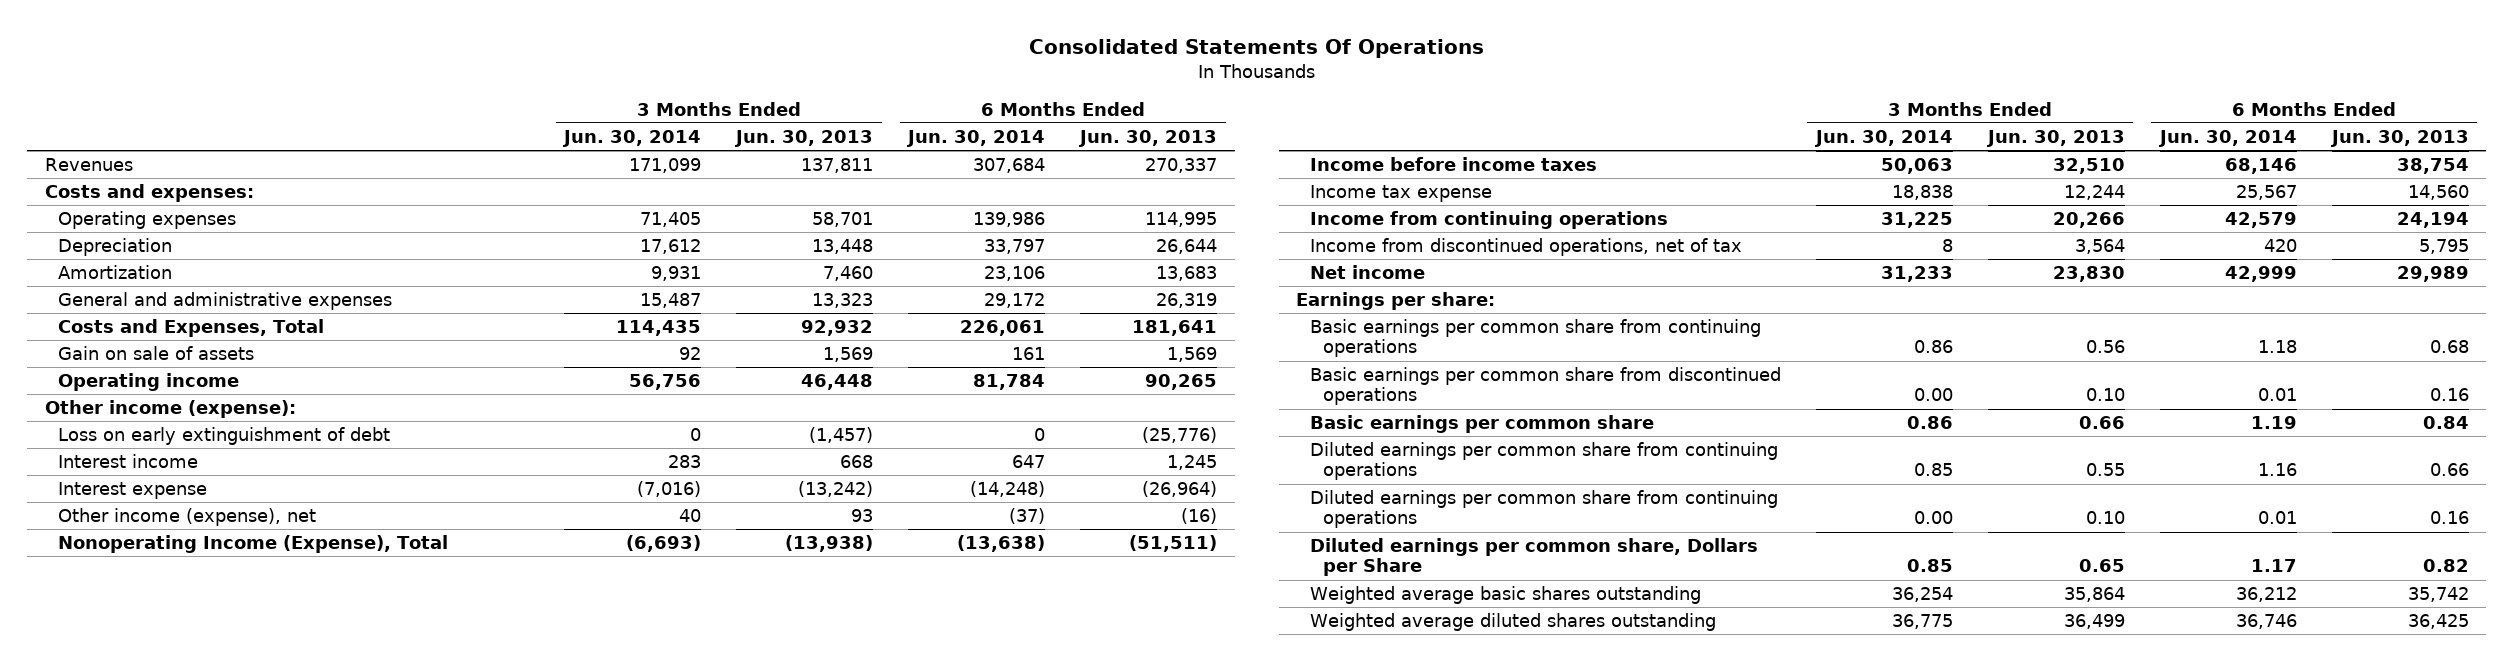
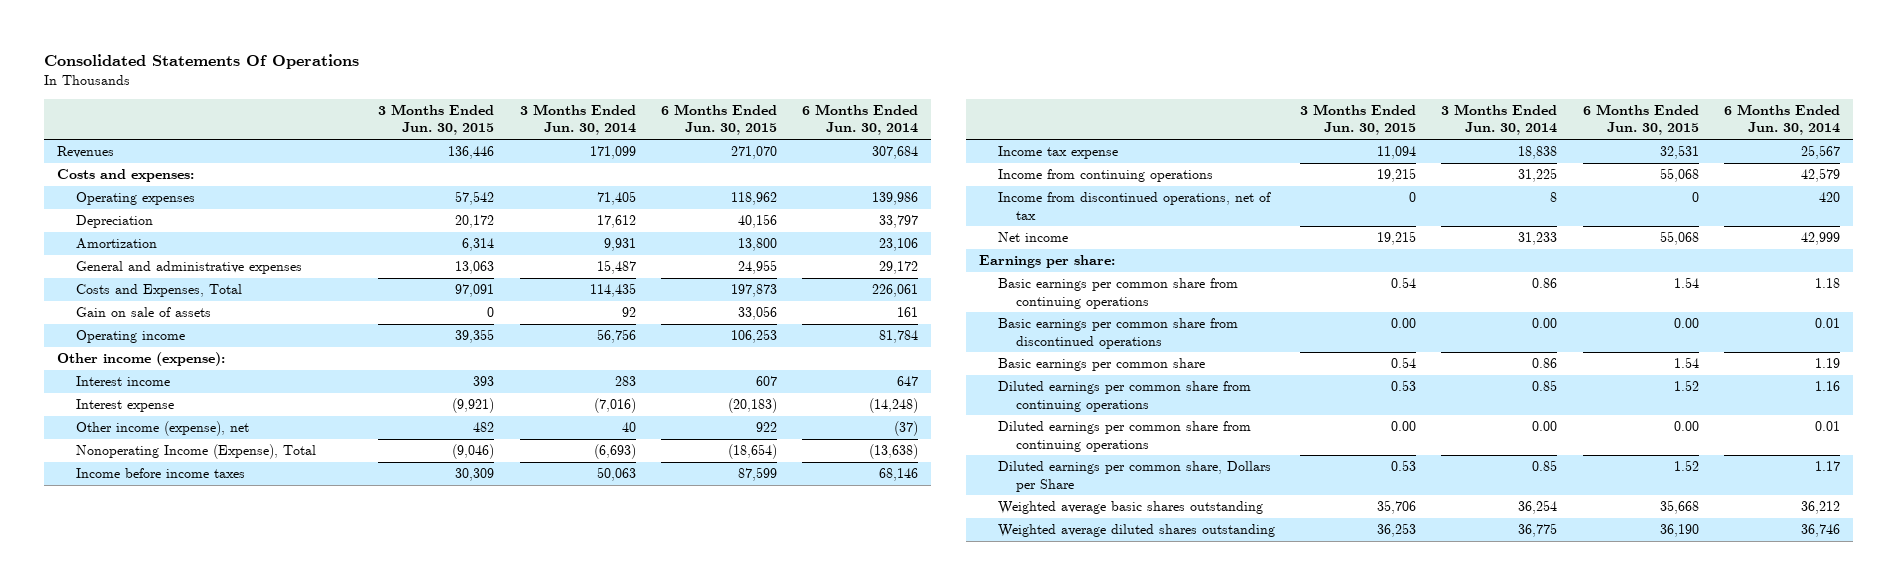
[734,129,874,147] Jun. 30, 2013 -> none
[1078,129,1218,147] Jun. 30, 2013 -> none
none -> [378,103,495,136] 3 Months Ended Jun. 30, 2015
none -> [661,103,778,136] 6 Months Ended Jun. 30, 2015
[58,427,391,446] Loss on early extinguishment of debt -> none

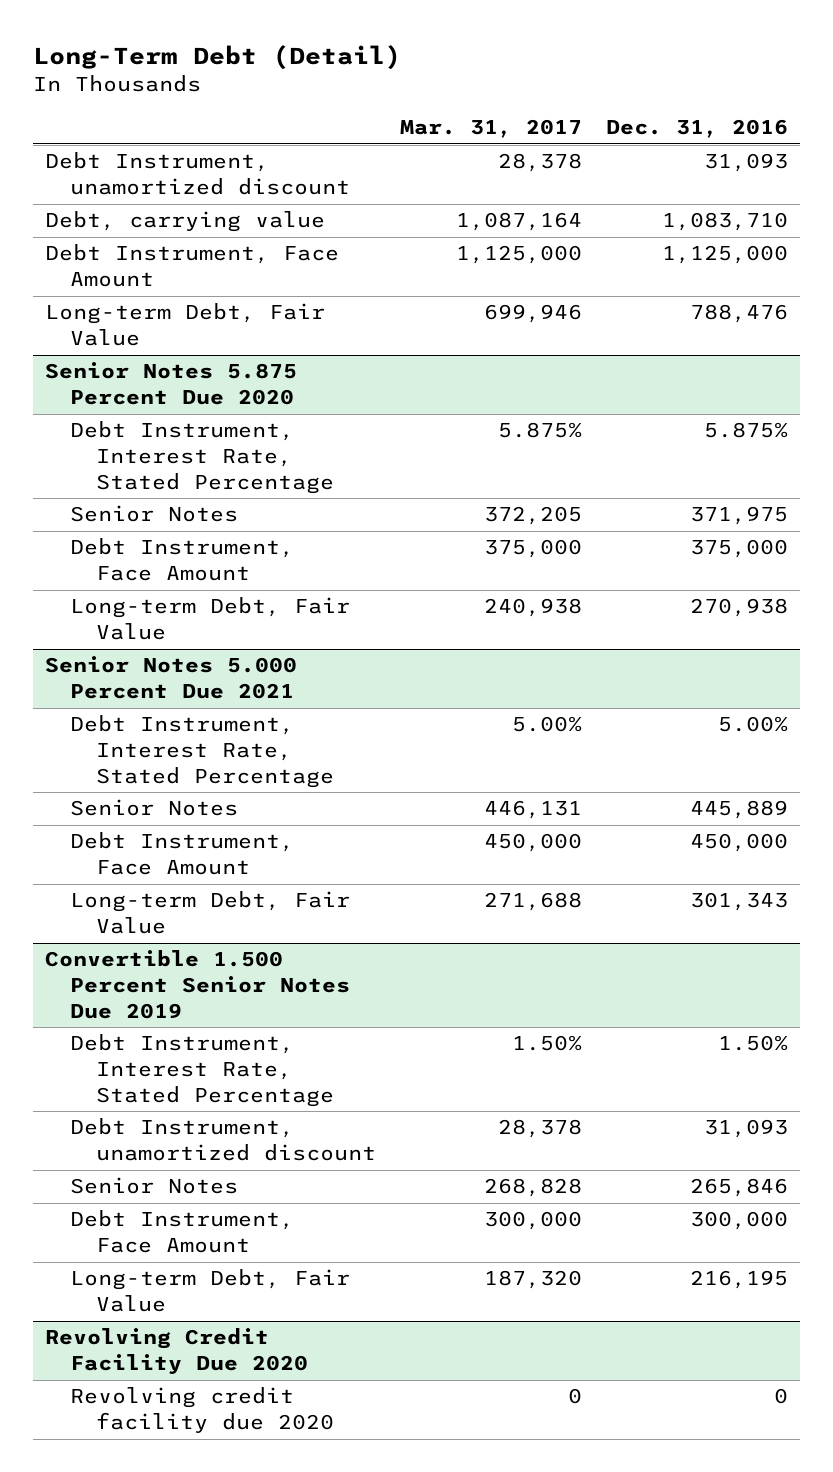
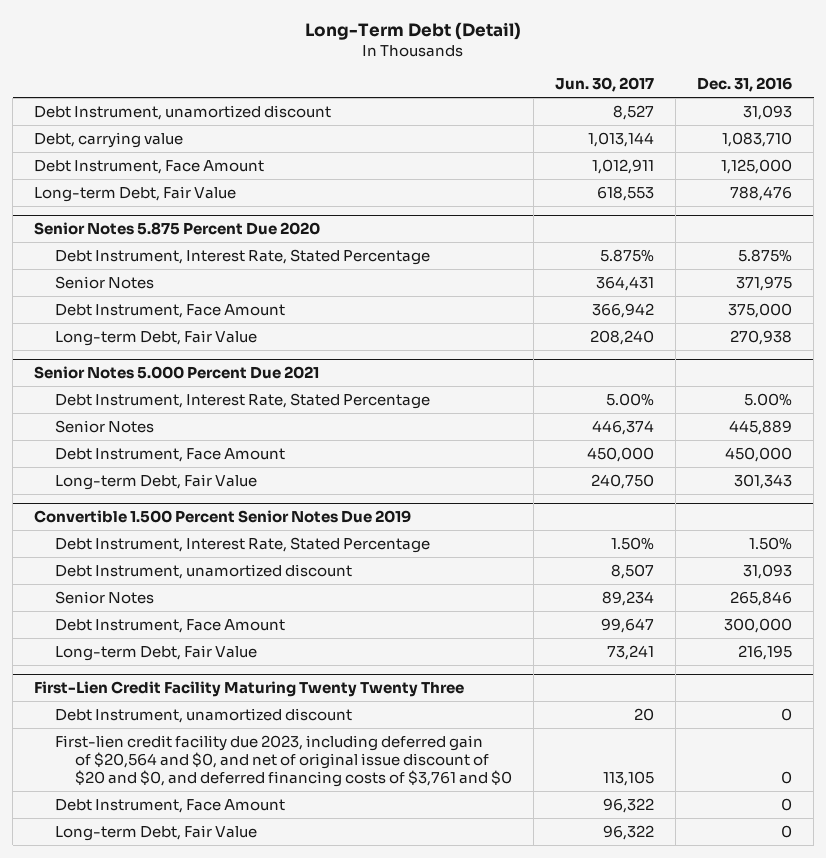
[399,119,582,139] Mar. 31, 2017 -> none
none -> [555,77,655,93] Jun. 30, 2017
[44,1328,309,1376] Revolving Credit Facility Due 2020 -> none
none -> [34,680,465,697] First-Lien Credit Facility Maturing Twenty Twenty Three
none -> [54,707,352,723] Debt Instrument, unamortized discount
[70,1387,334,1434] Revolving credit facility due 2020 -> [54,734,513,788] First-lien credit facility due 2023, including deferred gain of $20,564 and $0, and net of original issue discount of $20 and $0, and deferred financing costs of $3,761 and $0
none -> [54,798,285,813] Debt Instrument, Face Amount
none -> [54,824,257,841] Long-term Debt, Fair Value

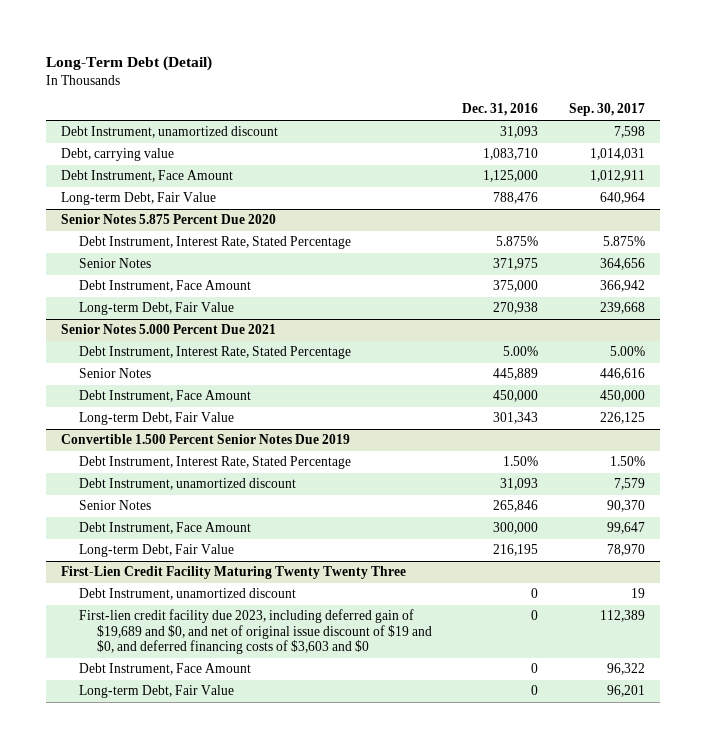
[555,77,655,93] Jun. 30, 2017 -> none
none -> [568,103,645,117] Sep. 30, 2017
[54,734,513,788] First-lien credit facility due 2023, including deferred gain of $20,564 and $0, and net of original issue discount of $20 and $0, and deferred financing costs of $3,761 and $0 -> [79,609,433,655] First-lien credit facility due 2023, including deferred gain of $19,689 and $0, and net of original issue discount of $19 and $0, and deferred financing costs of $3,603 and $0

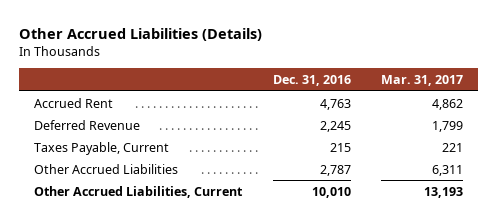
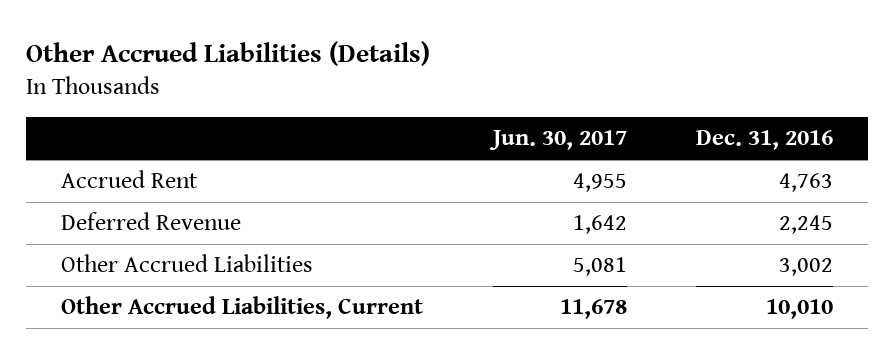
[380,74,463,86] Mar. 31, 2017 -> none
none -> [488,130,627,151] Jun. 30, 2017
[34,141,170,155] Taxes Payable, Current -> none
[319,164,351,176] 2,787 -> [779,258,834,277] 3,002

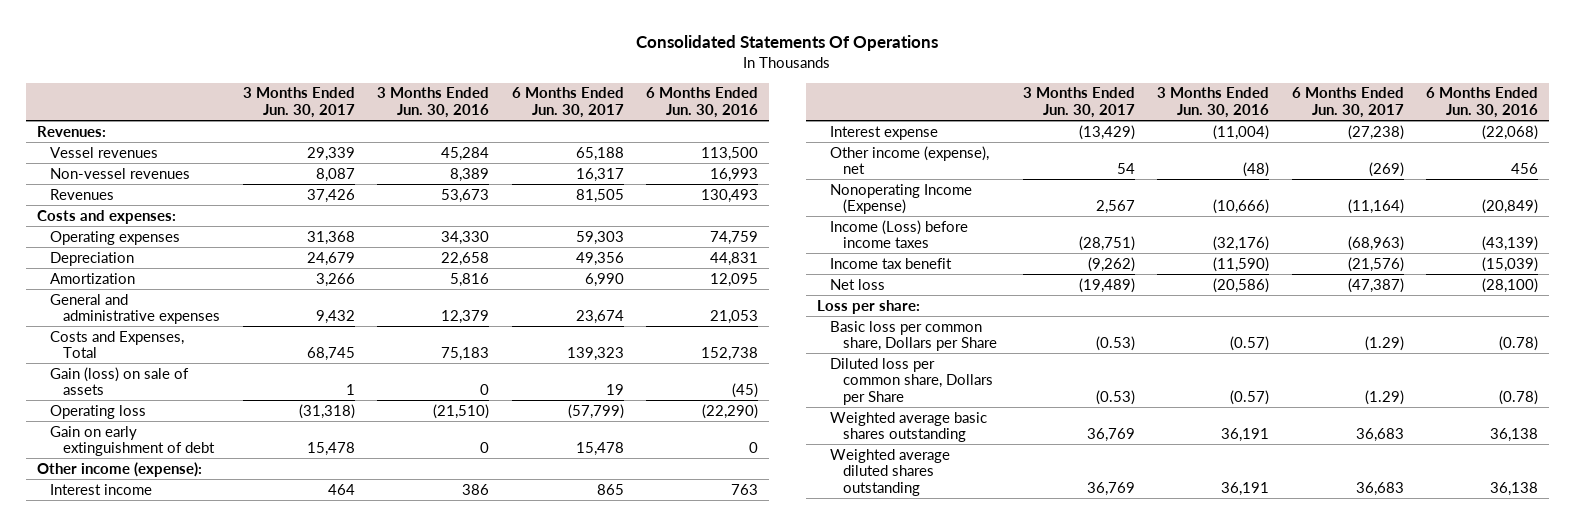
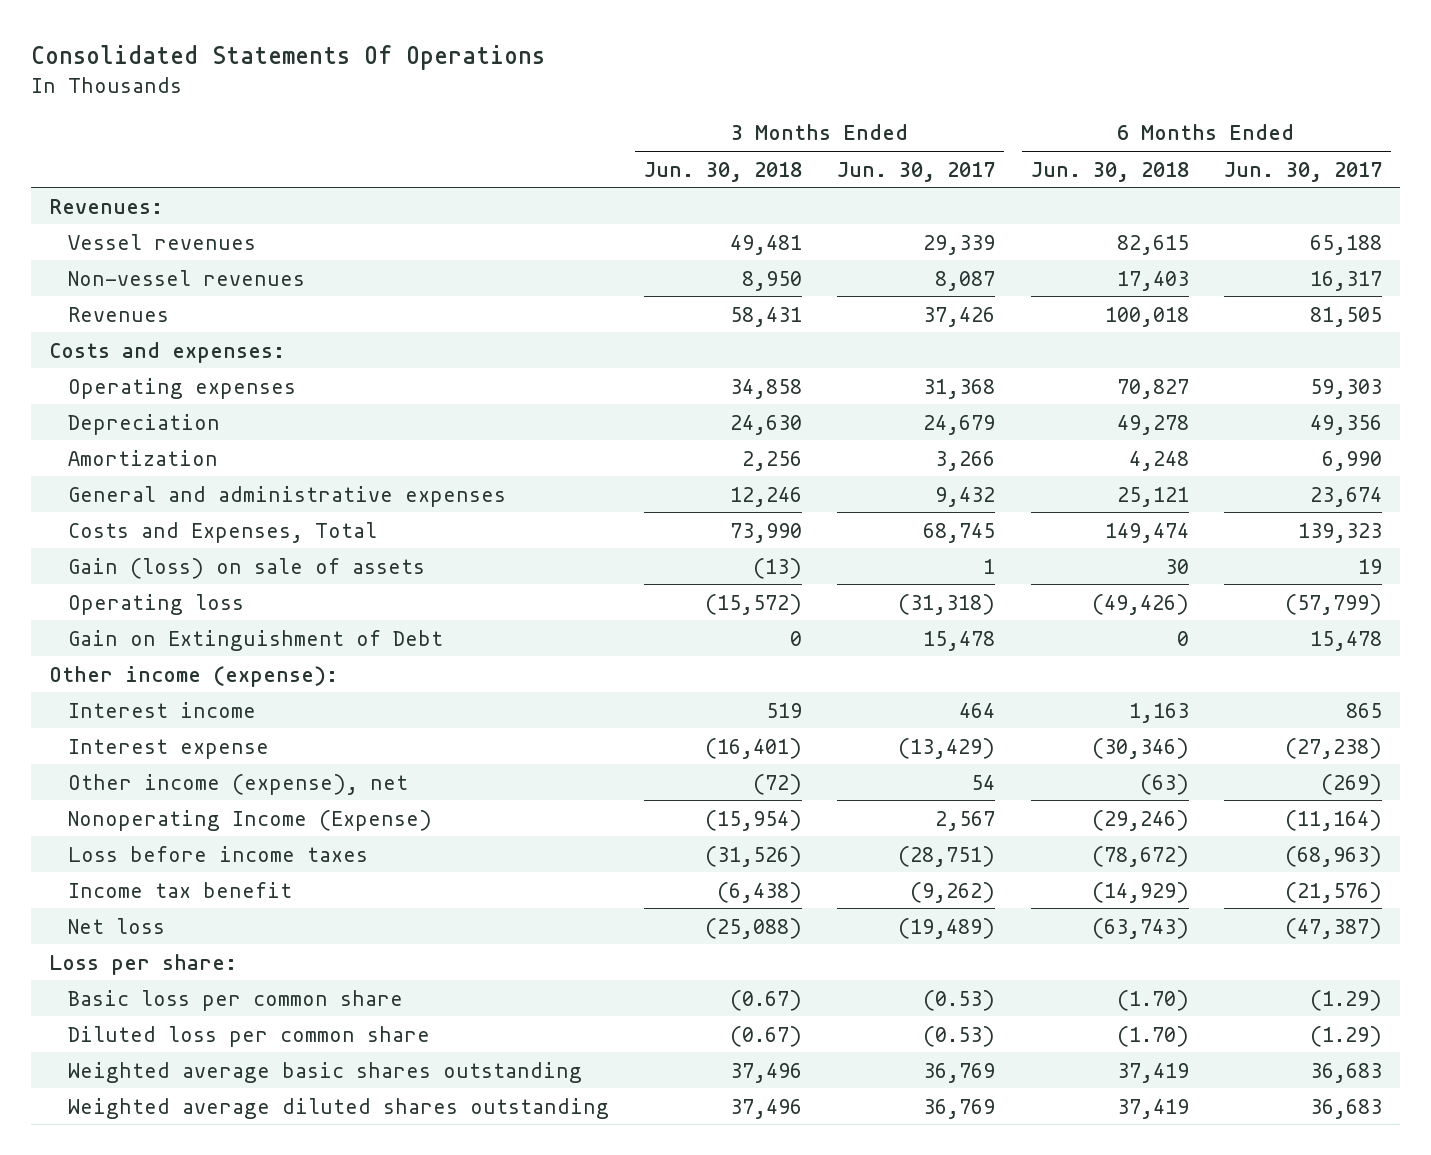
[377,87,490,118] 3 Months Ended Jun. 30, 2016 -> none
[646,87,759,118] 6 Months Ended Jun. 30, 2016 -> none
none -> [643,161,802,182] Jun. 30, 2018
none -> [1030,161,1189,182] Jun. 30, 2018
[50,425,216,457] Gain on early extinguishment of debt -> [67,629,443,651] Gain on Extinguishment of Debt
[830,219,969,249] Income (Loss) before income taxes -> [67,845,368,862] Loss before income taxes
[830,320,998,352] Basic loss per common share, Dollars per Share -> [67,989,403,1011] Basic loss per common share
[830,357,994,406] Diluted loss per common share, Dollars per Share -> [67,1025,430,1047] Diluted loss per common share

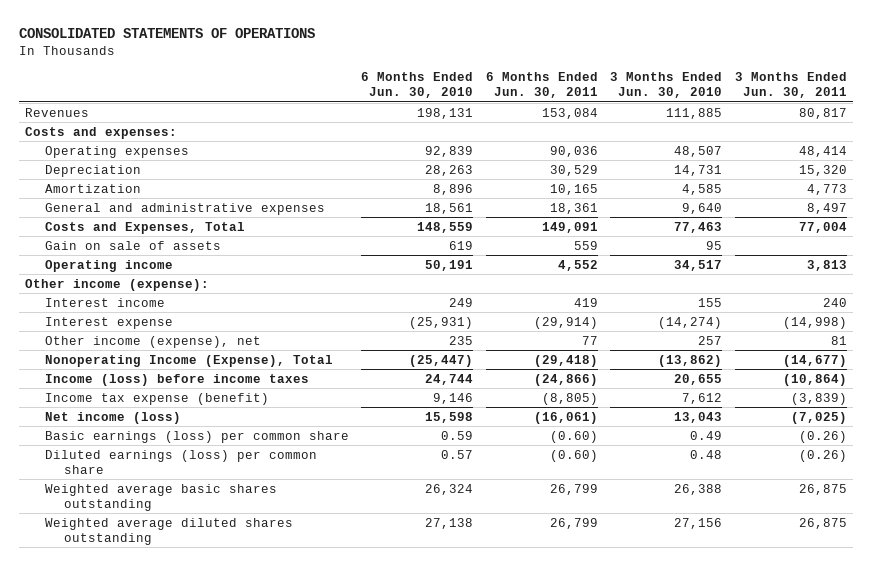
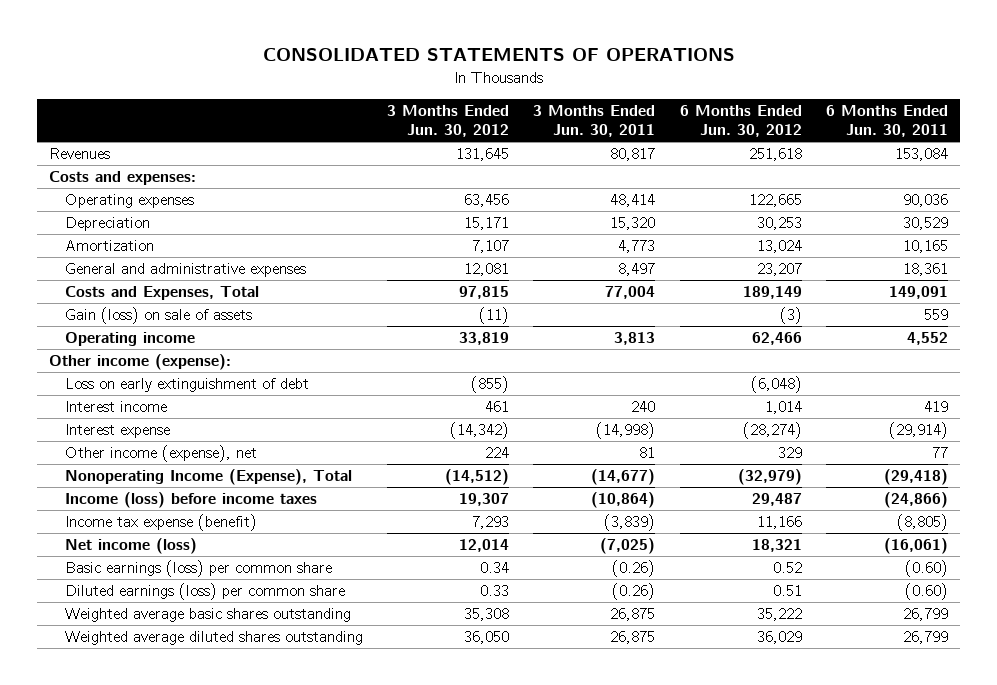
[361,71,474,98] 6 Months Ended Jun. 30, 2010 -> none
[610,71,723,98] 3 Months Ended Jun. 30, 2010 -> none
none -> [387,104,510,138] 3 Months Ended Jun. 30, 2012
none -> [679,104,802,138] 6 Months Ended Jun. 30, 2012
[44,240,221,250] Gain on sale of assets -> [64,307,252,325] Gain (loss) on sale of assets
none -> [64,378,309,393] Loss on early extinguishment of debt

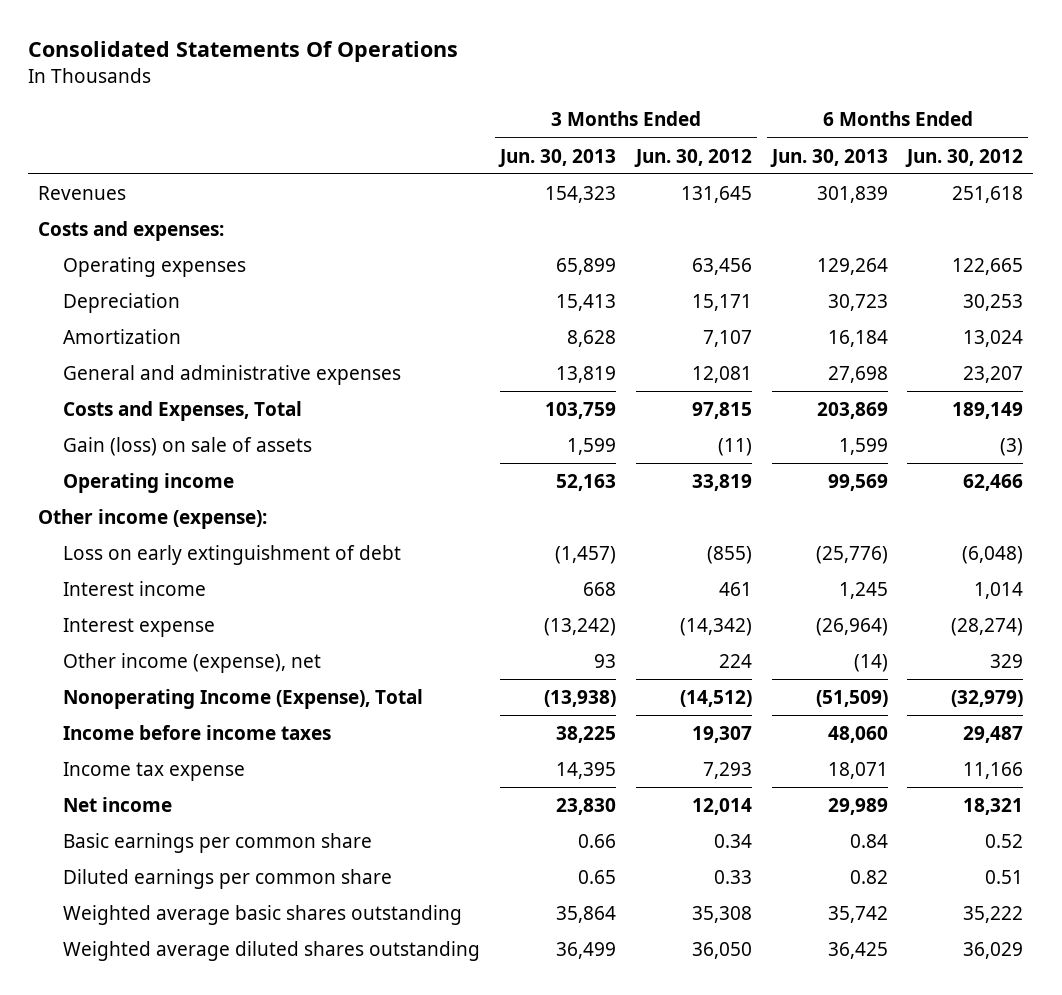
[262,48,735,62] CONSOLIDATED STATEMENTS OF OPERATIONS -> [28,41,459,63] Consolidated Statements Of Operations
[533,104,656,138] 3 Months Ended Jun. 30, 2011 -> none
[826,104,949,138] 6 Months Ended Jun. 30, 2011 -> none
none -> [498,148,617,167] Jun. 30, 2013
none -> [769,148,888,167] Jun. 30, 2013
[64,492,317,509] Income (loss) before income taxes -> [63,724,332,740] Income before income taxes
[64,514,257,532] Income tax expense (benefit) -> [63,761,246,781] Income tax expense
[64,538,197,555] Net income (loss) -> [63,796,173,812] Net income
[64,560,332,578] Basic earnings (loss) per common share -> [63,832,373,853] Basic earnings per common share
[64,583,345,601] Diluted earnings (loss) per common share -> [63,868,393,889] Diluted earnings per common share

